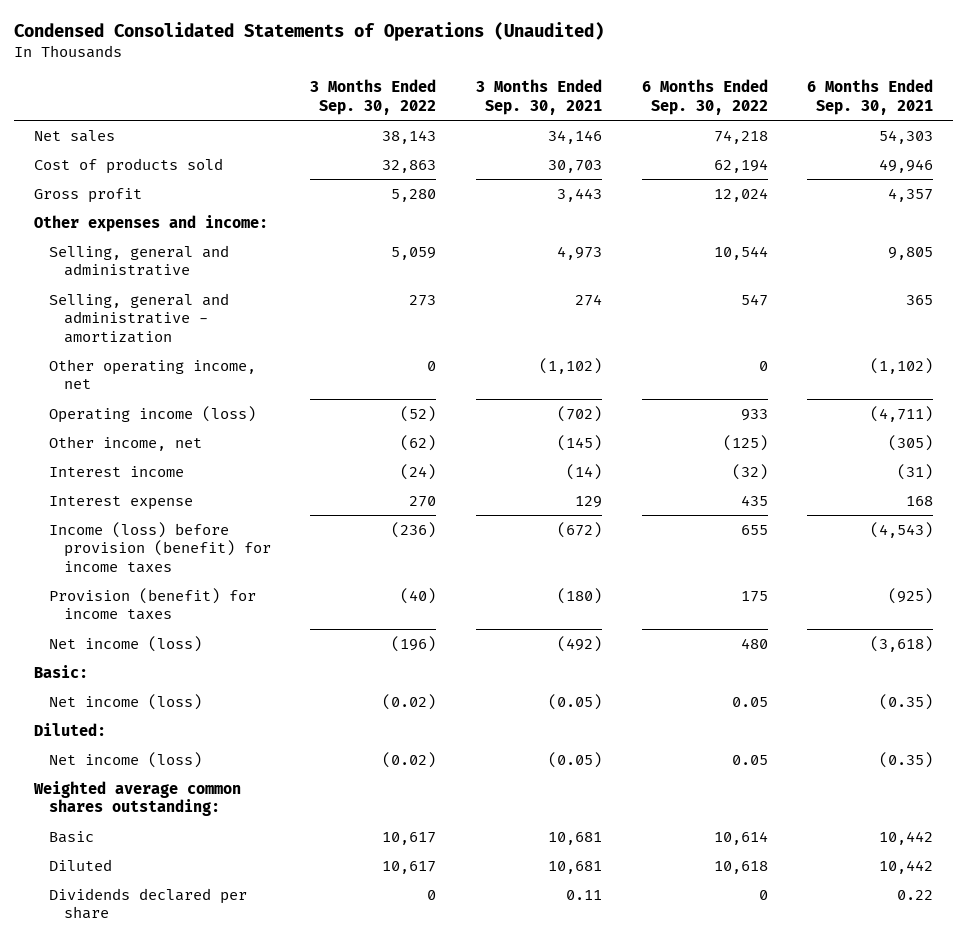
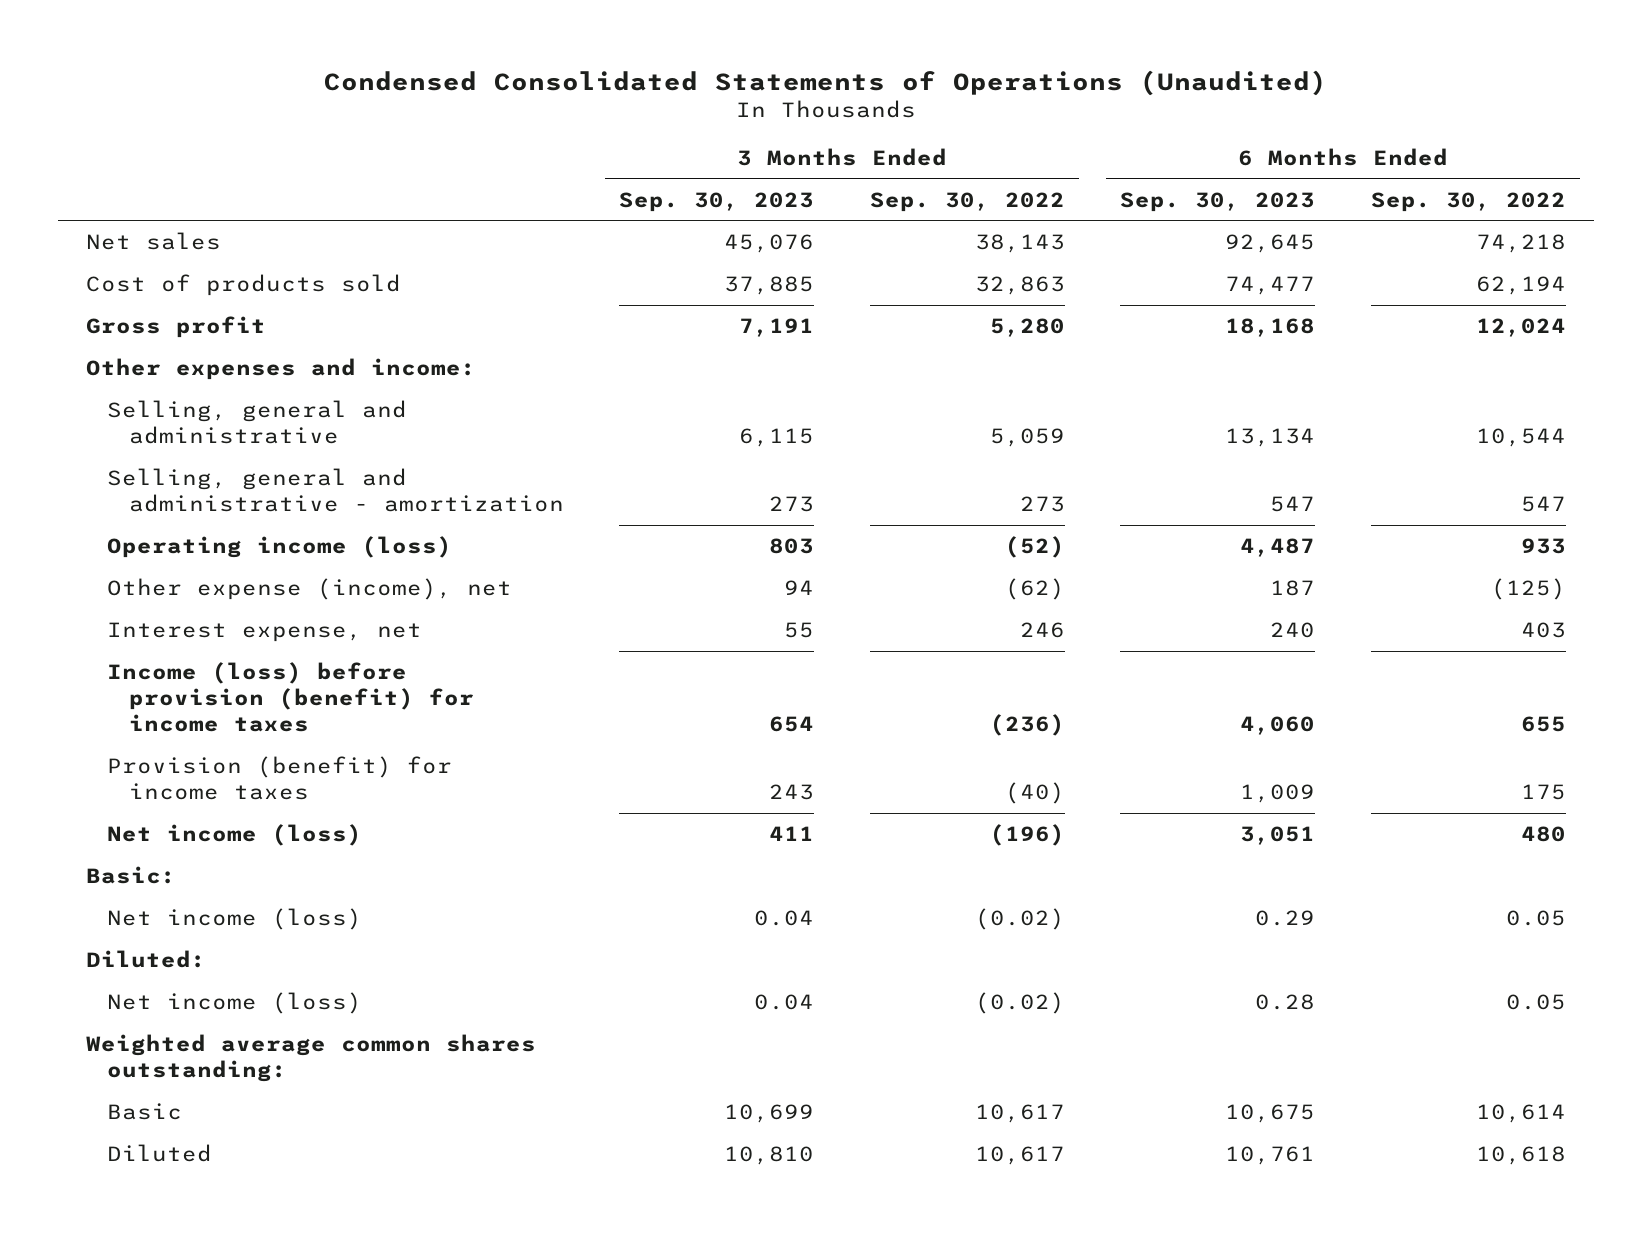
[475,79,602,115] 3 Months Ended Sep. 30, 2021 -> none
[807,79,934,115] 6 Months Ended Sep. 30, 2021 -> none
none -> [619,191,815,212] Sep. 30, 2023
none -> [1120,191,1316,212] Sep. 30, 2023
[48,358,256,390] Other operating income, net -> none
[48,465,184,477] Interest income -> none
[48,435,202,451] Other income, net -> [107,577,513,600] Other expense (income), net
[48,495,193,510] Interest expense -> [107,621,423,642] Interest expense, net
[409,495,437,507] 270 -> [1019,621,1065,638] 246
[740,494,768,506] 435 -> [1520,621,1566,638] 403
[48,887,247,920] Dividends declared per share -> none

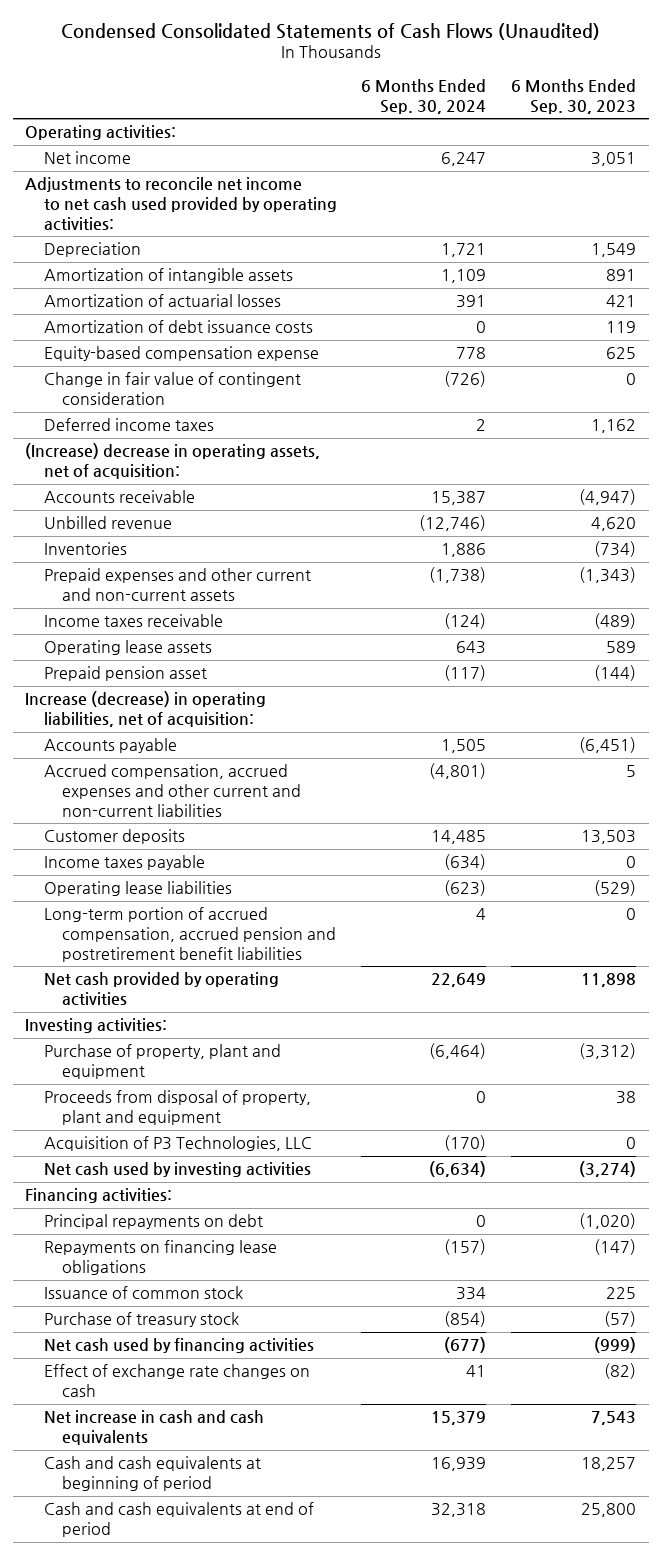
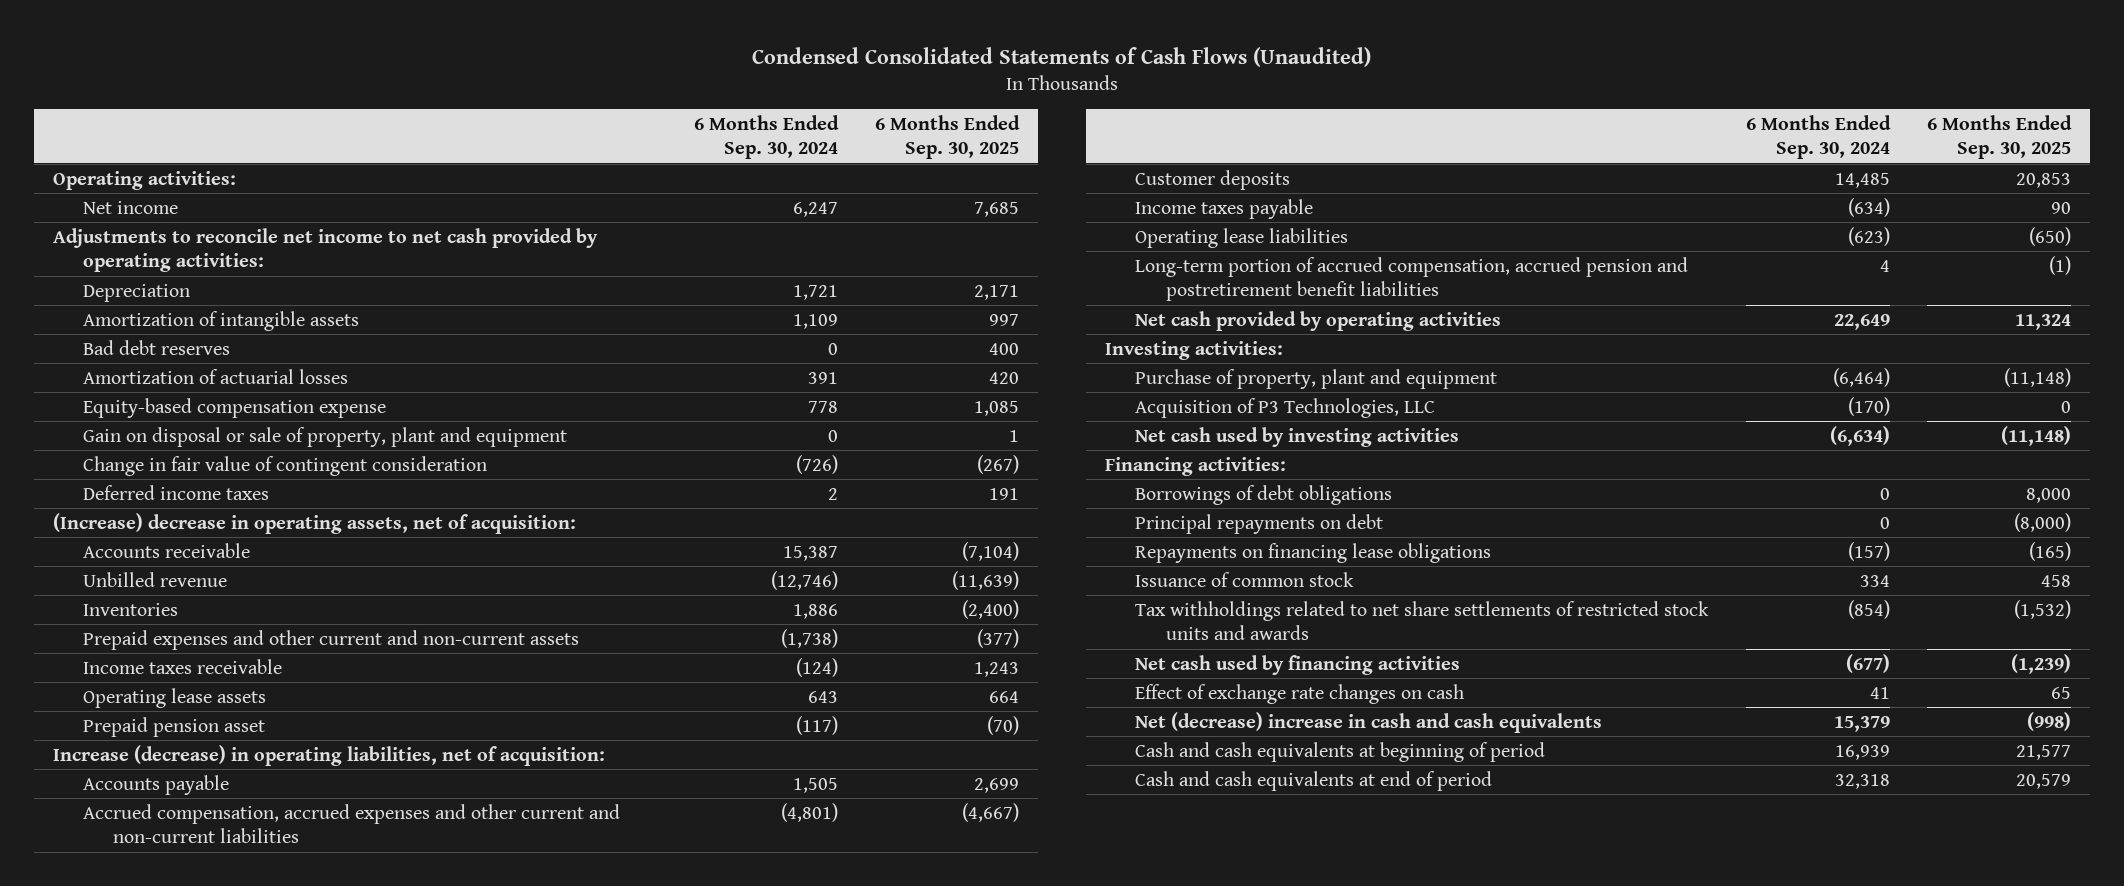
[511,79,637,114] 6 Months Ended Sep. 30, 2023 -> none
none -> [875,114,1021,159] 6 Months Ended Sep. 30, 2025
[25,177,337,231] Adjustments to reconcile net income to net cash used provided by operating activities: -> [52,227,598,272] Adjustments to reconcile net income to net cash provided by operating activities:
none -> [83,339,231,355] Bad debt reserves
[43,320,313,334] Amortization of debt issuance costs -> none
none -> [83,426,568,447] Gain on disposal or sale of property, plant and equipment
[43,1090,311,1125] Proceeds from disposal of property, plant and equipment -> none
none -> [1135,484,1393,505] Borrowings of debt obligations
[43,1312,239,1328] Purchase of treasury stock -> [1135,600,1710,640] Tax withholdings related to net share settlements of restricted stock units and awards
[43,1410,264,1445] Net increase in cash and cash equivalents -> [1135,711,1603,733] Net (decrease) increase in cash and cash equivalents

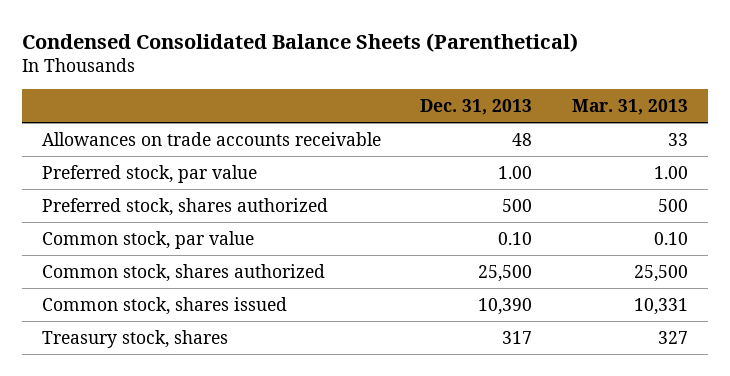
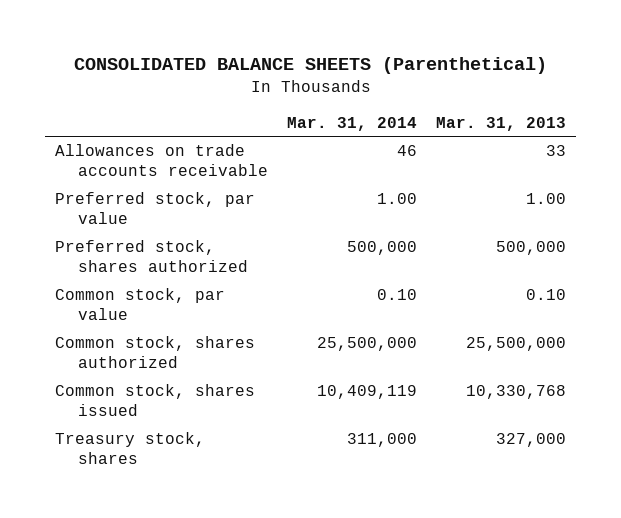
[21,32,578,52] Condensed Consolidated Balance Sheets (Parenthetical) -> [73,57,547,75] CONSOLIDATED BALANCE SHEETS (Parenthetical)
[420,98,533,115] Dec. 31, 2013 -> none
none -> [287,116,418,131] Mar. 31, 2014
[657,198,688,212] 500 -> [496,241,567,256] 500,000
[633,264,688,282] 25,500 -> [466,337,567,352] 25,500,000
[633,297,688,315] 10,331 -> [466,385,567,400] 10,330,768
[657,330,688,344] 327 -> [496,433,567,448] 327,000

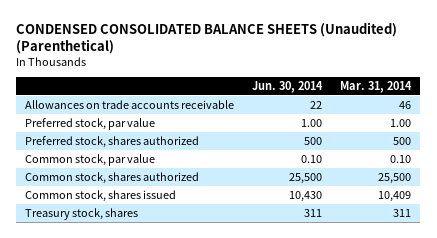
[73,57,547,75] CONSOLIDATED BALANCE SHEETS (Parenthetical) -> [16,21,398,54] CONDENSED CONSOLIDATED BALANCE SHEETS (Unaudited) (Parenthetical)
[436,116,567,131] Mar. 31, 2013 -> none
none -> [252,81,324,94] Jun. 30, 2014
[347,241,418,256] 500,000 -> [393,137,412,146] 500
[317,337,418,352] 25,500,000 -> [378,173,412,185] 25,500
[317,385,418,400] 10,409,119 -> [378,191,412,203] 10,409
[347,433,418,448] 311,000 -> [393,209,412,218] 311

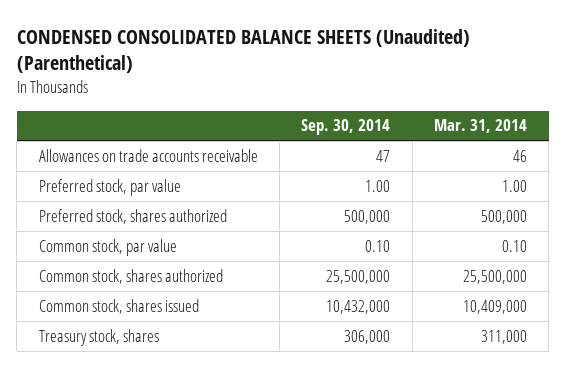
[252,81,324,94] Jun. 30, 2014 -> none
none -> [301,119,391,136] Sep. 30, 2014
[393,137,412,146] 500 -> [480,209,527,224] 500,000
[378,173,412,185] 25,500 -> [462,269,527,284] 25,500,000
[378,191,412,203] 10,409 -> [462,299,527,314] 10,409,000
[393,209,412,218] 311 -> [480,329,527,344] 311,000

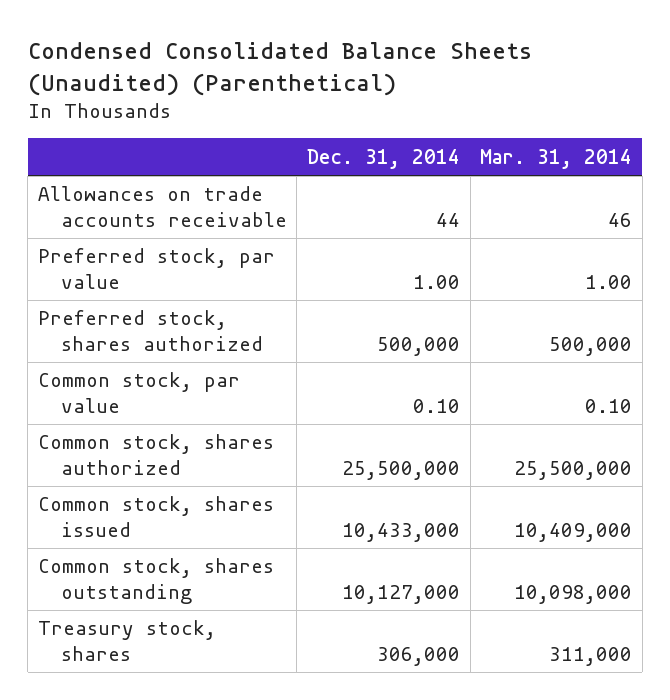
[16,28,470,74] CONDENSED CONSOLIDATED BALANCE SHEETS (Unaudited) (Parenthetical) -> [27,42,532,96] Condensed Consolidated Balance Sheets (Unaudited) (Parenthetical)
[301,119,391,136] Sep. 30, 2014 -> none
none -> [306,148,460,169] Dec. 31, 2014
none -> [37,558,274,605] Common stock, shares outstanding

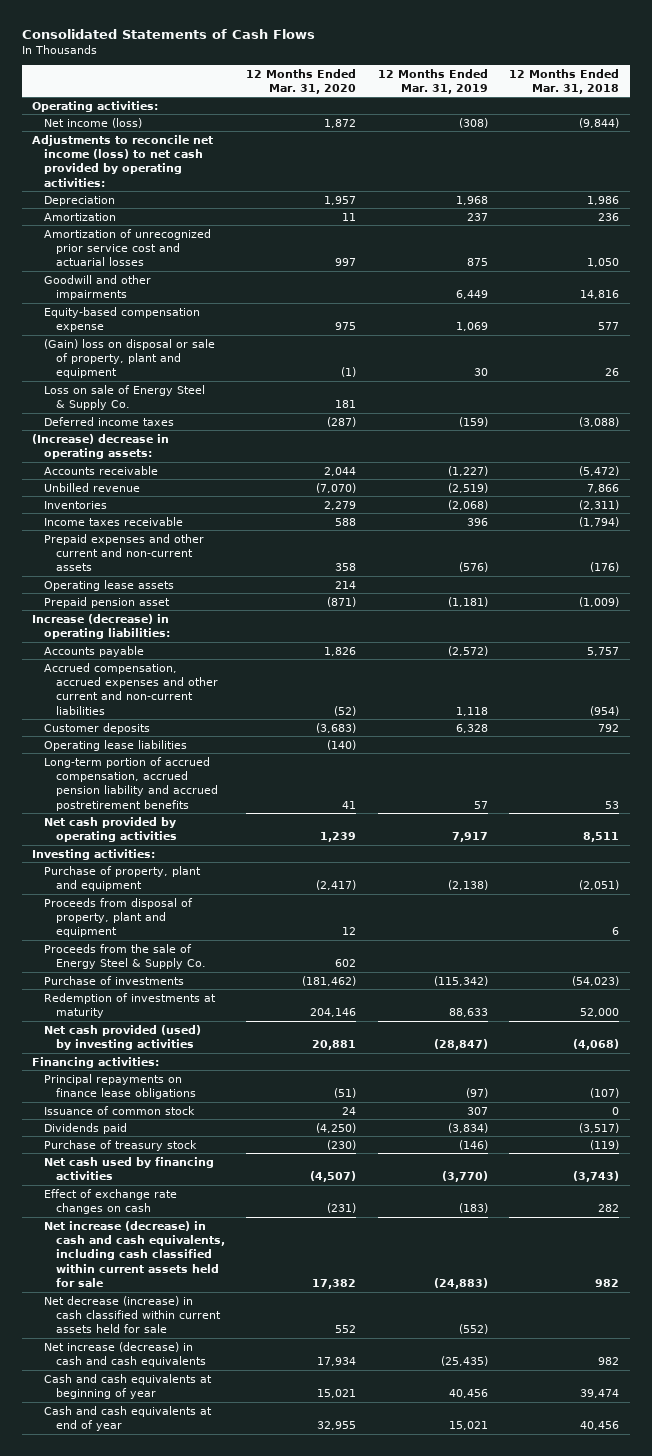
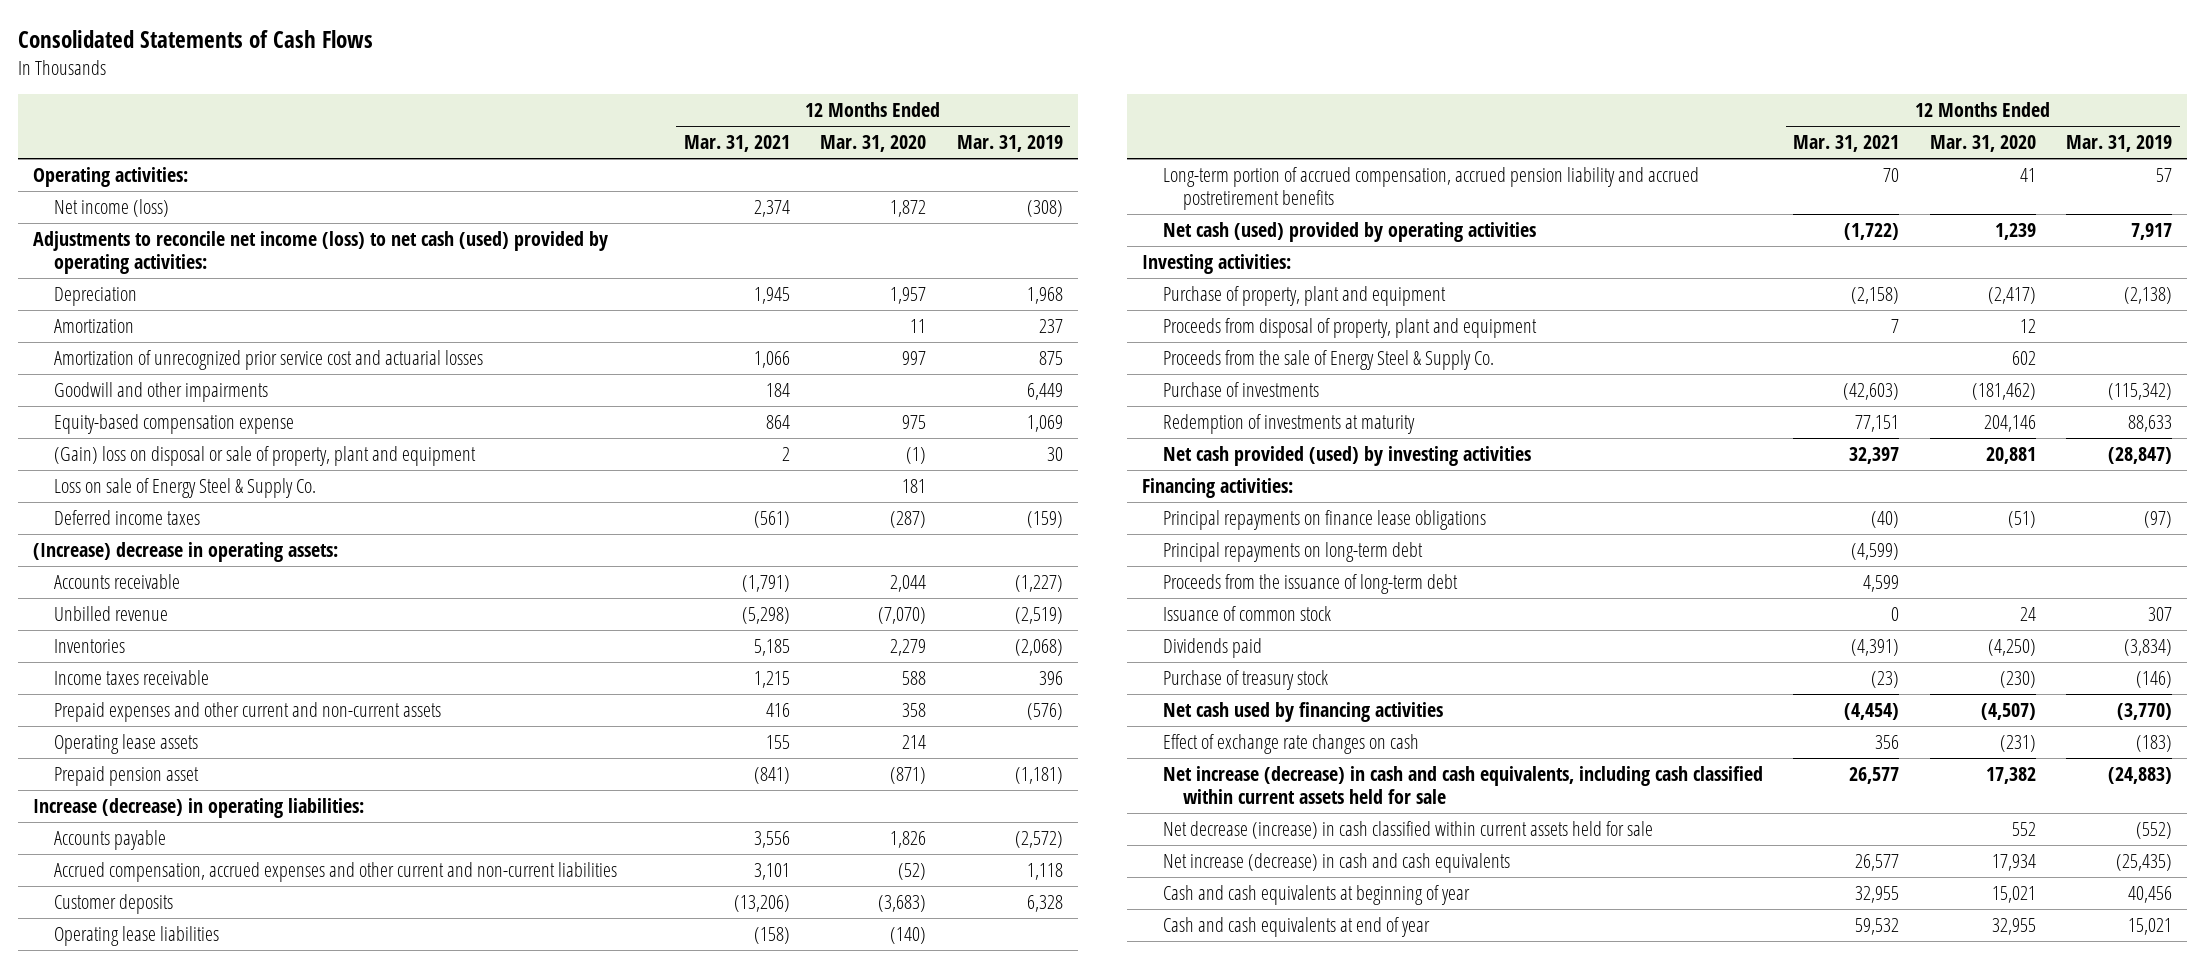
[509,68,620,94] 12 Months Ended Mar. 31, 2018 -> none
none -> [684,135,791,153] Mar. 31, 2021
[32,134,214,187] Adjustments to reconcile net income (loss) to net cash provided by operating activities: -> [33,230,609,274] Adjustments to reconcile net income (loss) to net cash (used) provided by operating activities:
[44,816,177,843] Net cash provided by operating activities -> [1162,221,1536,242] Net cash (used) provided by operating activities
none -> [1162,541,1423,562] Principal repayments on long-term debt
none -> [1162,573,1458,594] Proceeds from the issuance of long-term debt

